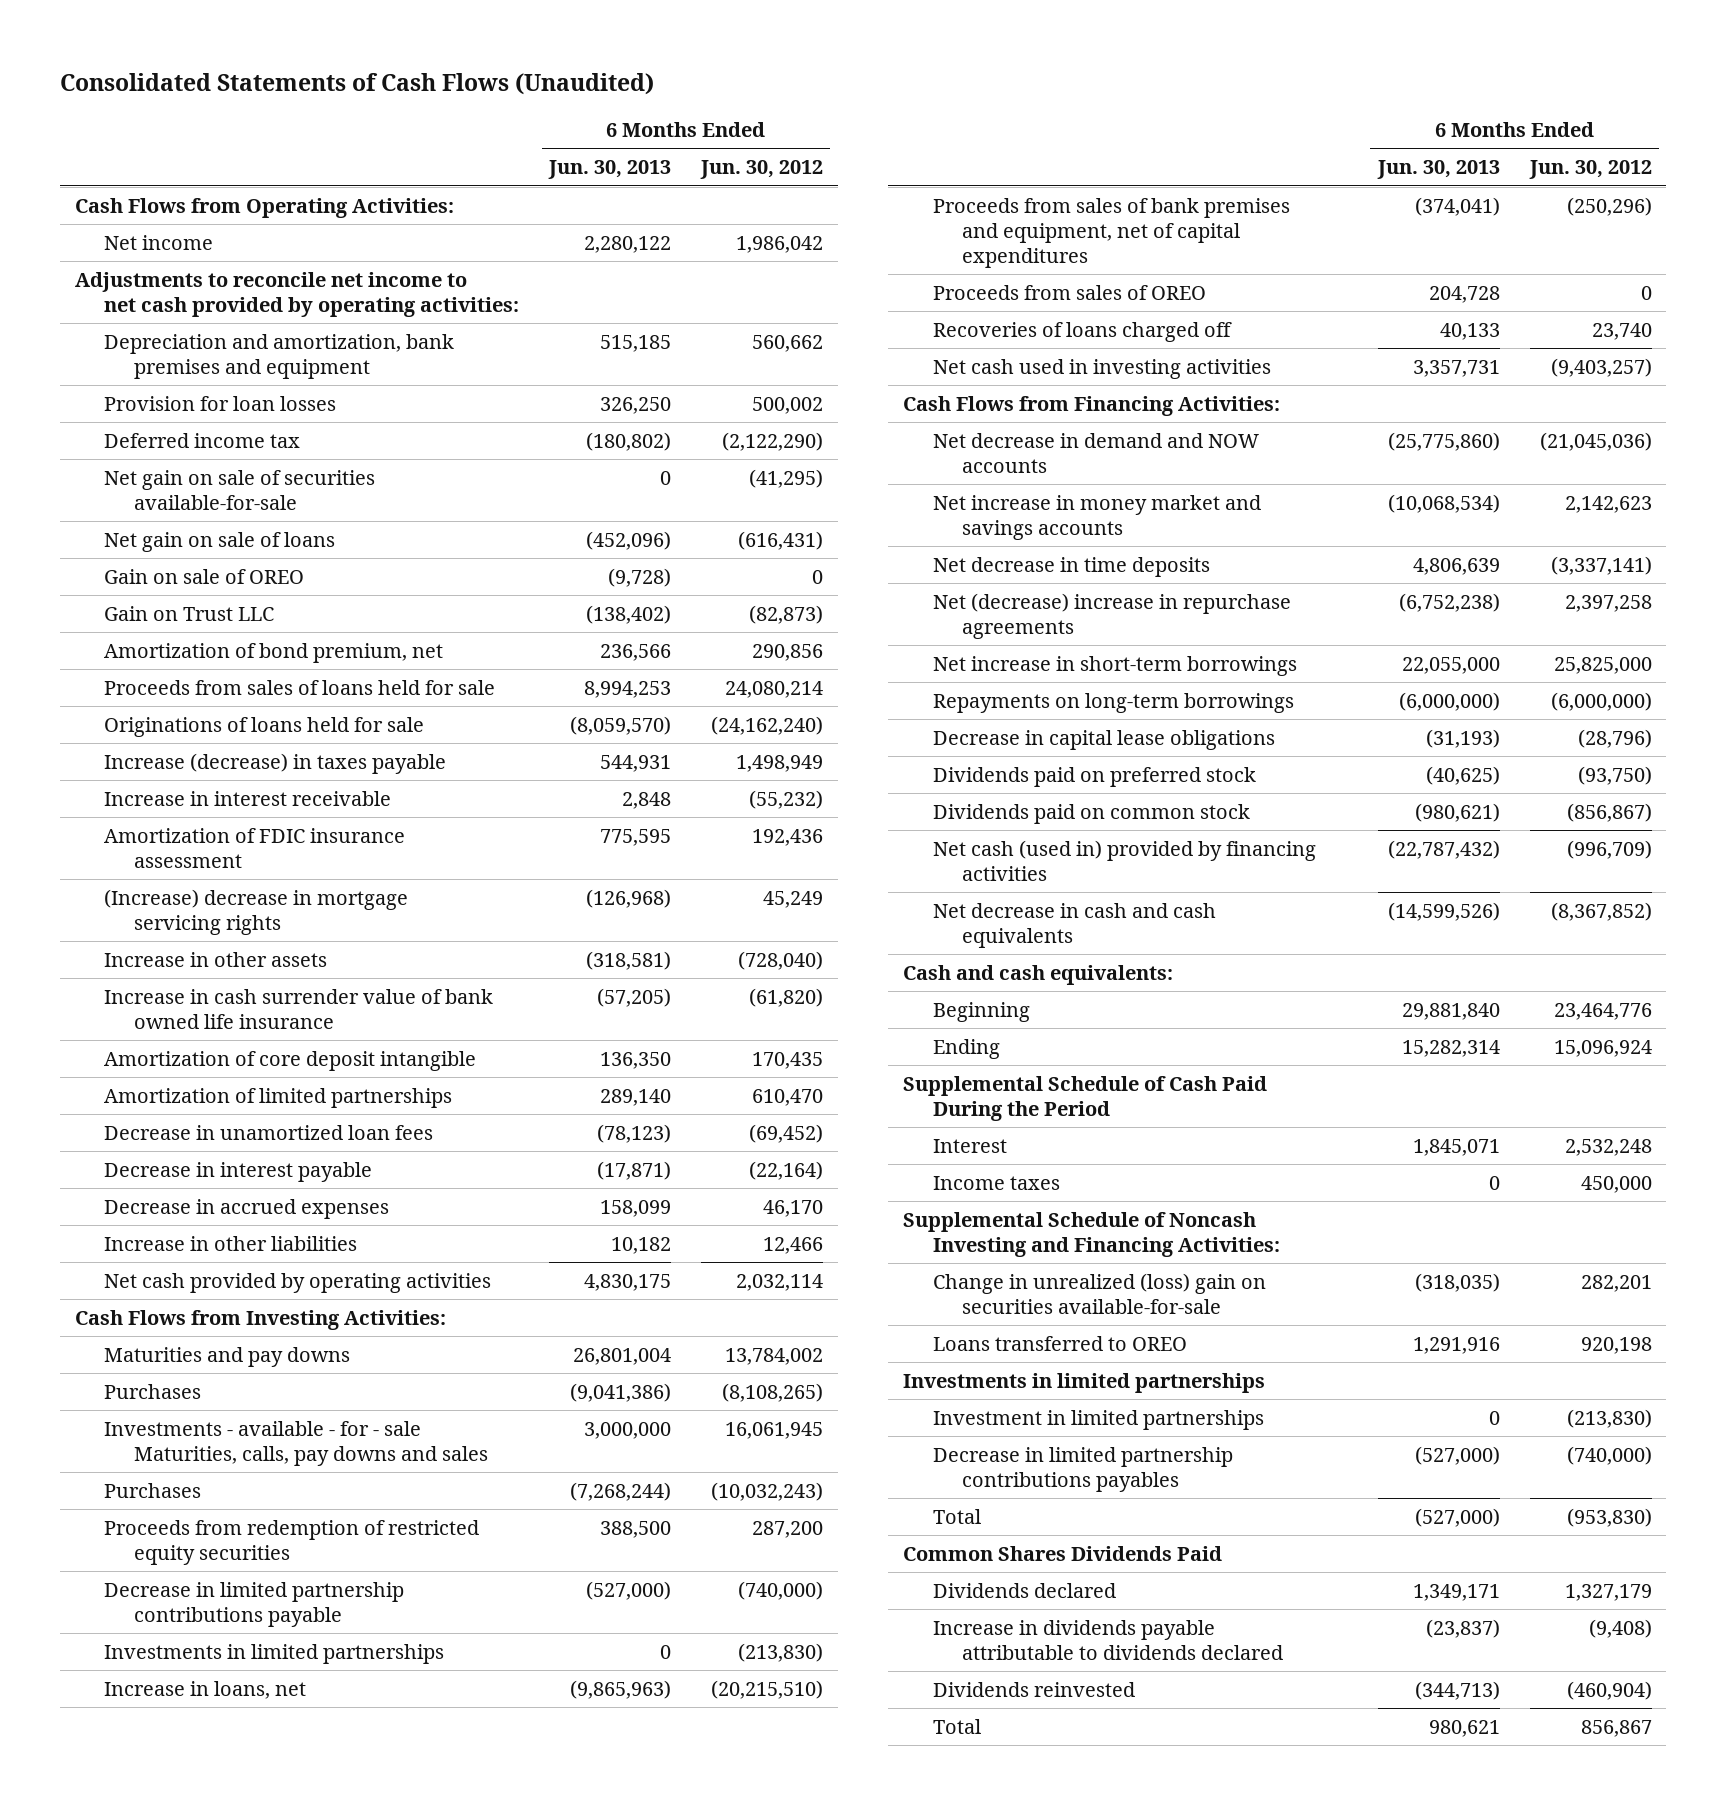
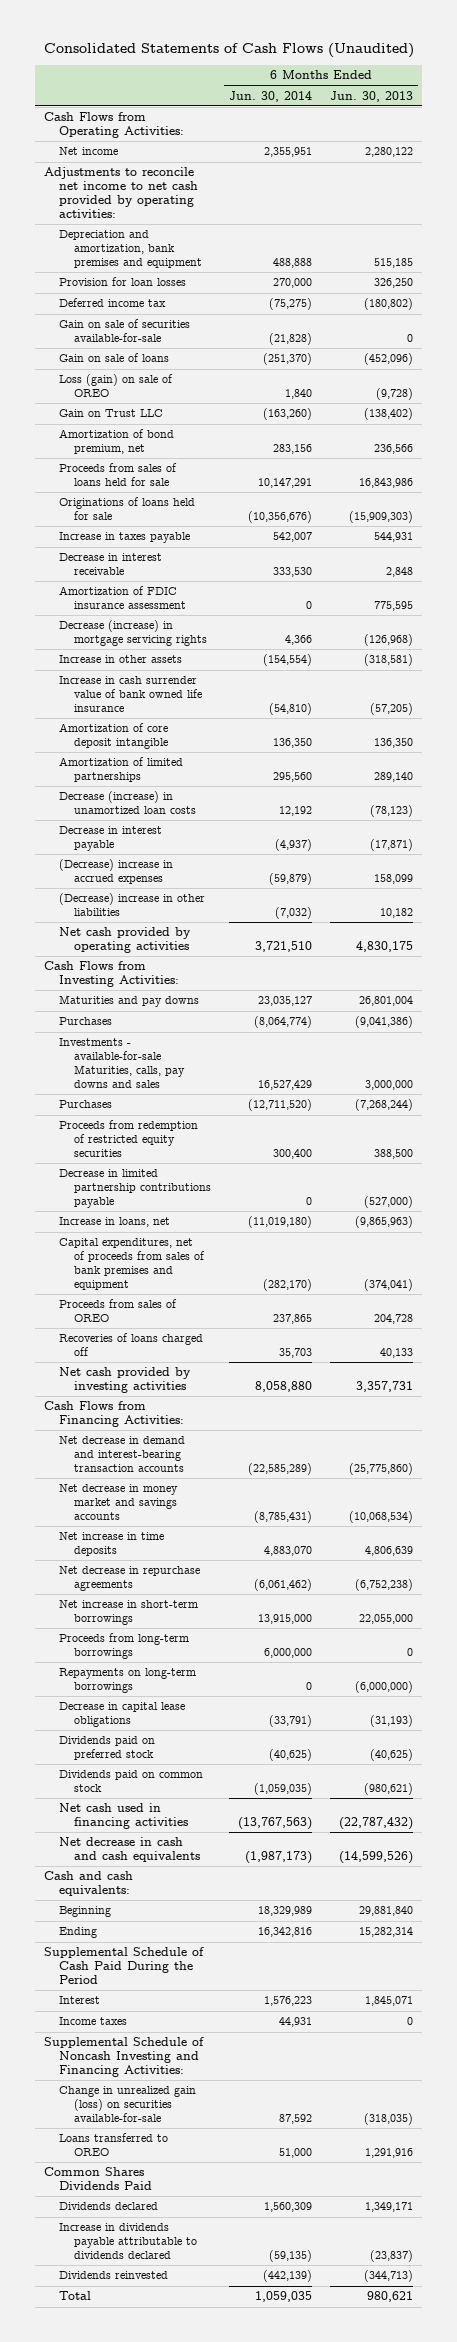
[699,160,823,180] Jun. 30, 2012 -> none
none -> [228,90,312,102] Jun. 30, 2014
[104,469,376,510] Net gain on sale of securities available-for-sale -> [58,319,190,343] Gain on sale of securities available-for-sale
[104,531,336,552] Net gain on sale of loans -> [58,353,169,363] Gain on sale of loans
[104,568,305,584] Gain on sale of OREO -> [58,374,173,398] Loss (gain) on sale of OREO
[584,680,672,698] 8,994,253 -> [359,478,414,489] 16,843,986
[570,715,672,735] (8,059,570) -> [349,511,414,524] (15,909,303)
[104,752,447,774] Increase (decrease) in taxes payable -> [58,532,190,544] Increase in taxes payable
[104,790,392,806] Increase in interest receivable -> [58,553,162,576] Decrease in interest receivable
[104,888,409,935] (Increase) decrease in mortgage servicing rights -> [58,620,207,647] Decrease (increase) in mortgage servicing rights
[104,1124,434,1140] Decrease in unamortized loan fees -> [58,791,196,815] Decrease (increase) in unamortized loan costs
[104,1198,390,1219] Decrease in accrued expenses -> [58,859,173,885] (Decrease) increase in accrued expenses
[104,1235,358,1251] Increase in other liabilities -> [58,893,205,917] (Decrease) increase in other liabilities
[104,1420,488,1466] Investments - available - for - sale Maturities, calls, pay downs and sales -> [58,1038,185,1088] Investments - available-for-sale Maturities, calls, pay downs and sales
[104,1643,445,1664] Investments in limited partnerships -> none
[932,197,1290,269] Proceeds from sales of bank premises and equipment, net of capital expenditures -> [58,1238,205,1290] Capital expenditures, net of proceeds from sales of bank premises and equipment
[932,358,1271,379] Net cash used in investing activities -> [58,1367,191,1394] Net cash provided by investing activities
[932,432,1259,473] Net decrease in demand and NOW accounts -> [58,1436,185,1473] Net decrease in demand and interest-bearing transaction accounts
[932,494,1261,540] Net increase in money market and savings accounts -> [58,1484,178,1521] Net decrease in money market and savings accounts
[932,556,1210,577] Net decrease in time deposits -> [58,1532,164,1557] Net increase in time deposits
[932,592,1291,639] Net (decrease) increase in repurchase agreements -> [58,1566,200,1592] Net decrease in repurchase agreements
none -> [58,1633,189,1660] Proceeds from long-term borrowings
[932,839,1316,881] Net cash (used in) provided by financing activities -> [58,1803,188,1830] Net cash used in financing activities
[932,1272,1266,1314] Change in unrealized (loss) gain on securities available-for-sale -> [58,2086,196,2123] Change in unrealized gain (loss) on securities available-for-sale
[903,1372,1266,1393] Investments in limited partnerships -> none
[932,1409,1264,1430] Investment in limited partnerships -> none
[932,1446,1233,1492] Decrease in limited partnership contributions payables -> none
[932,1508,981,1524] Total -> none

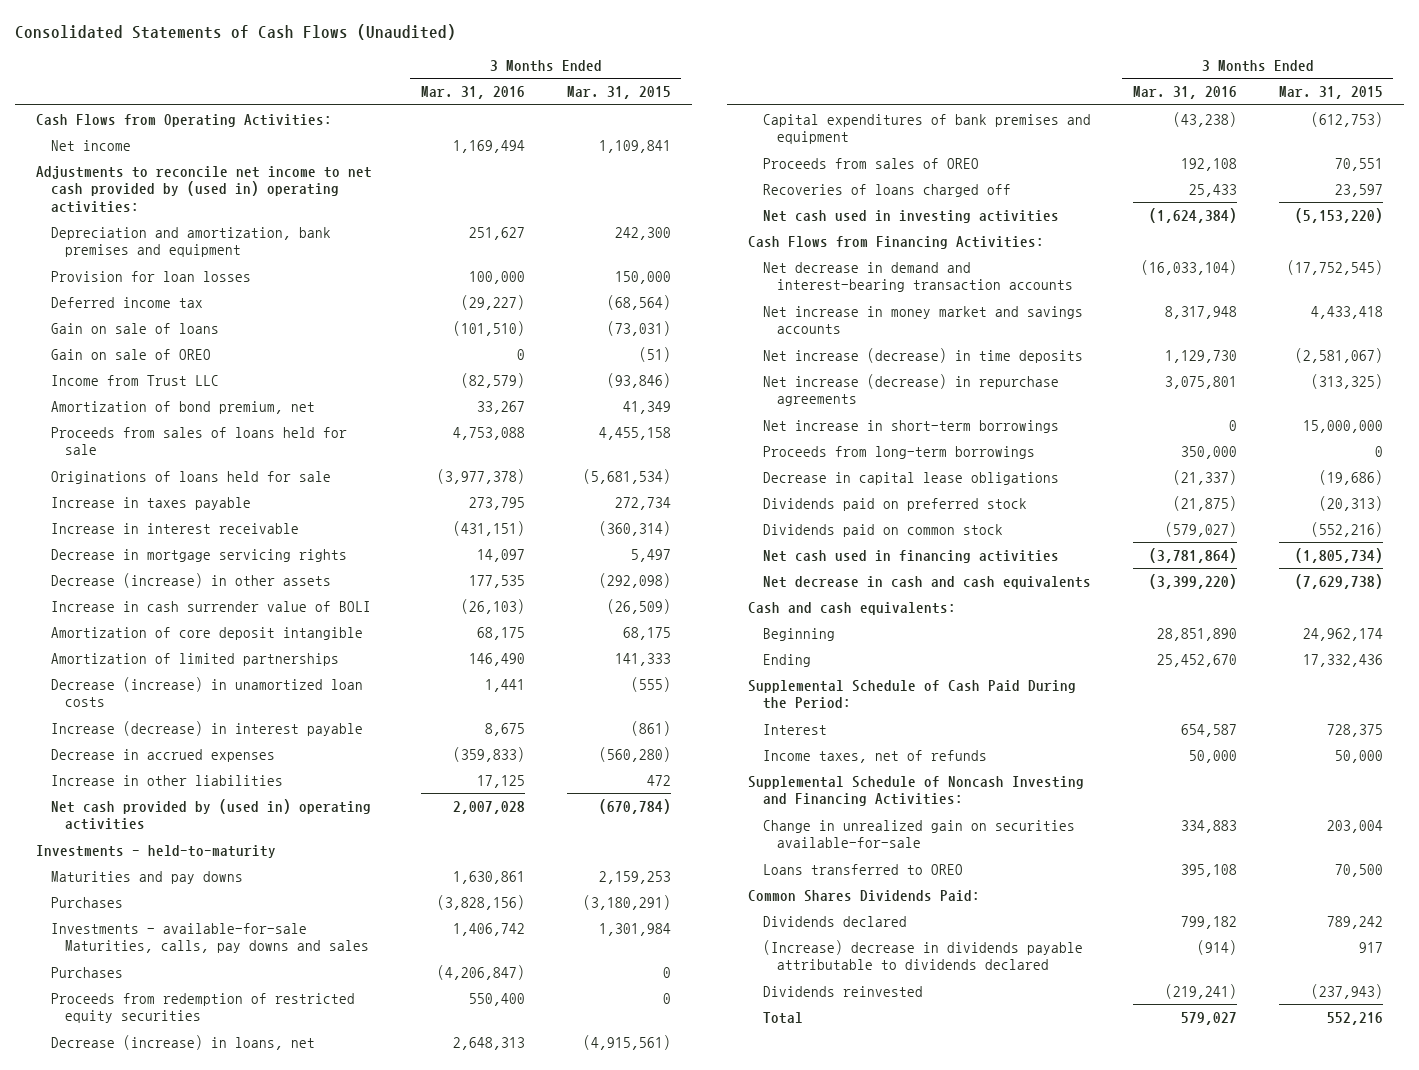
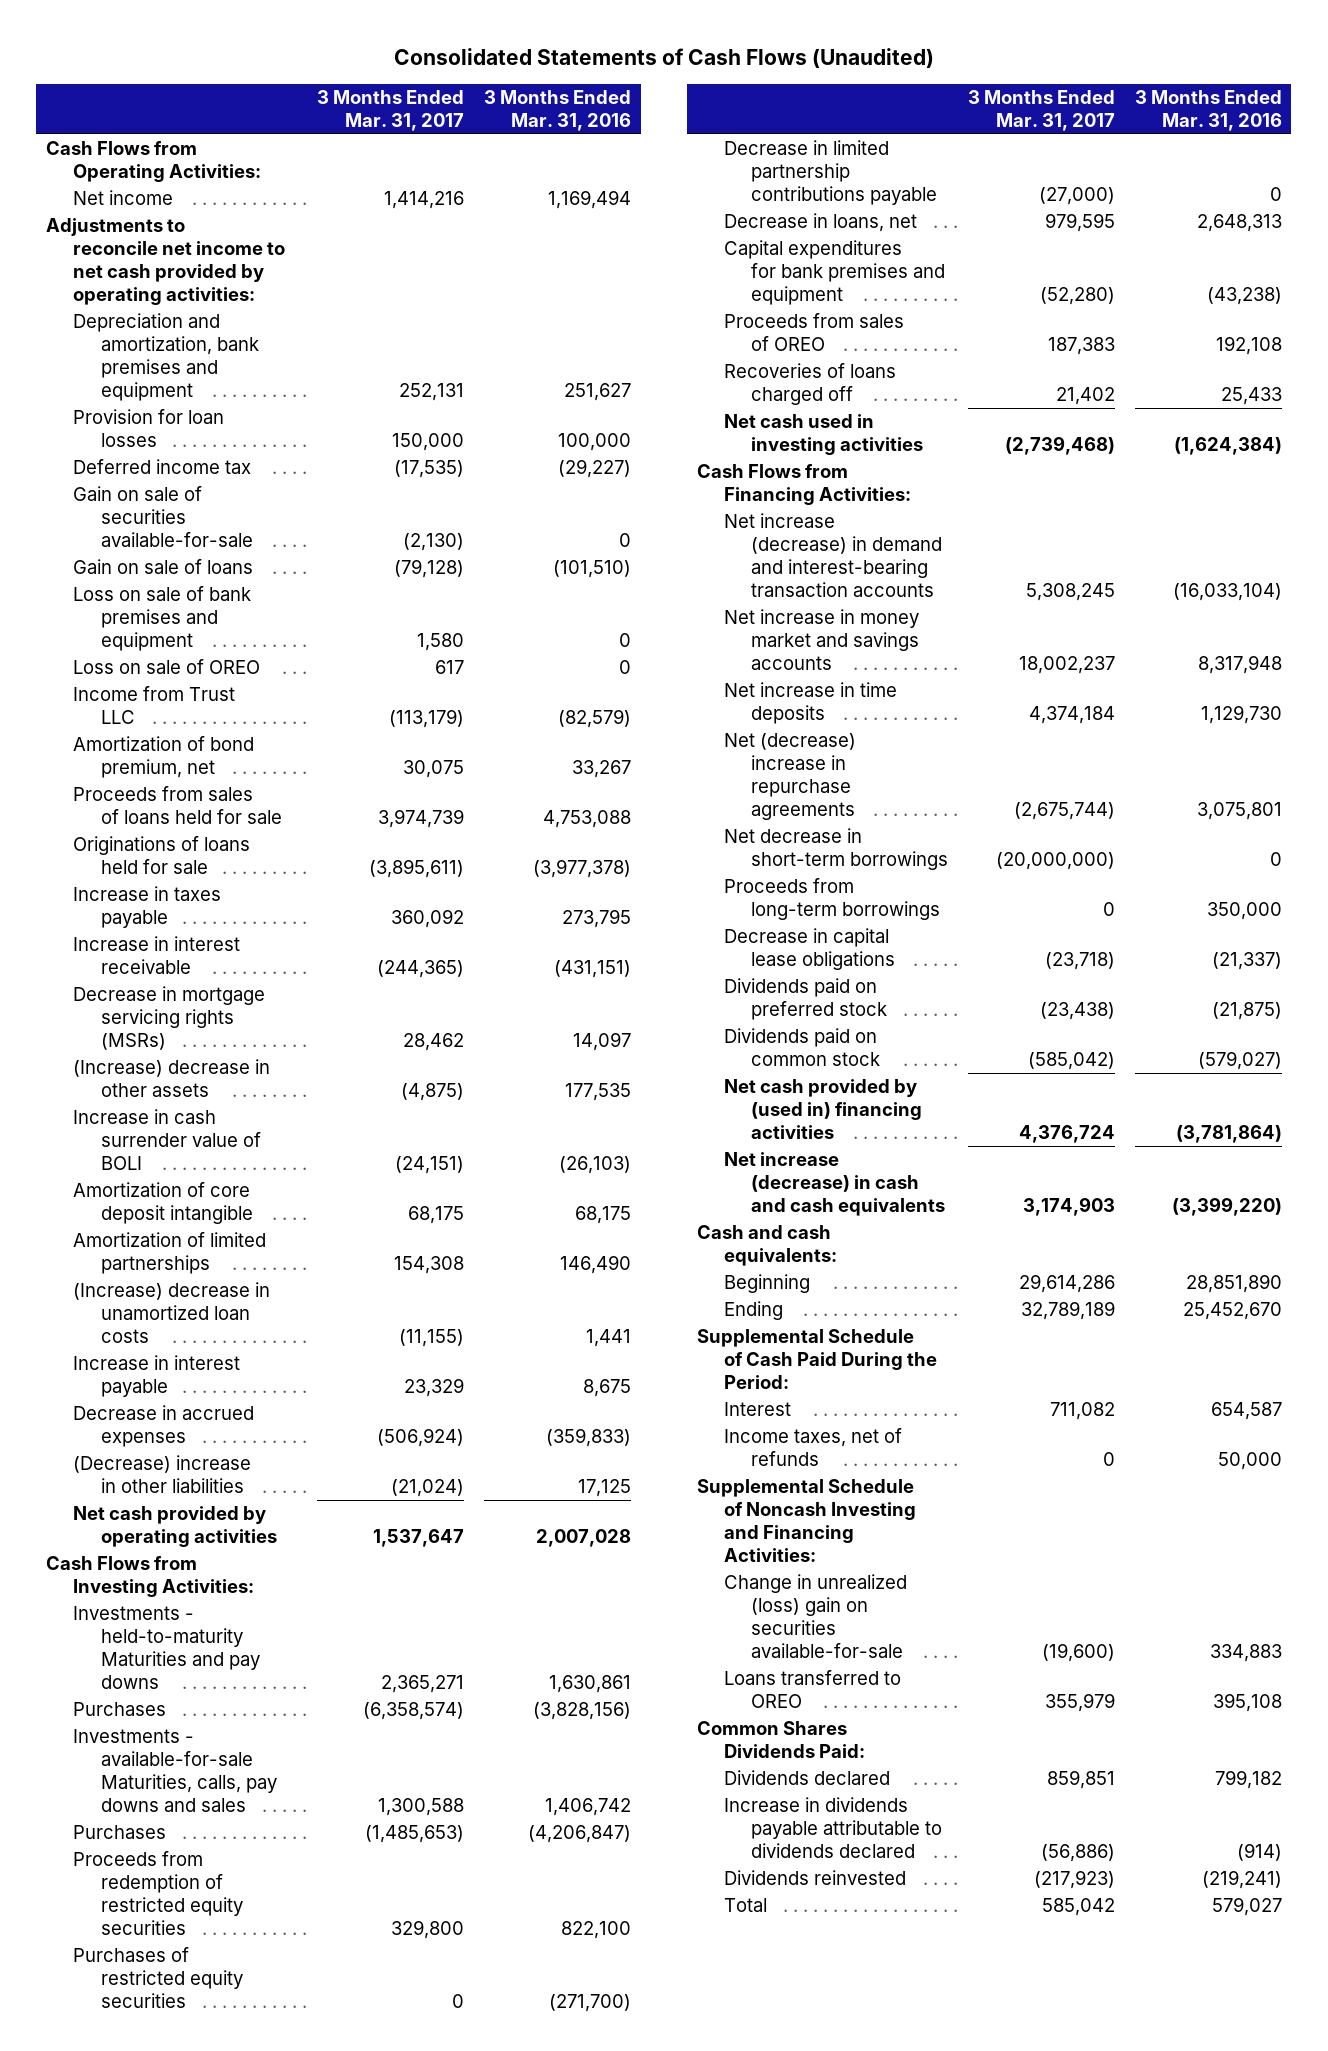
[566,86,671,100] Mar. 31, 2015 -> none
none -> [317,90,465,131] 3 Months Ended Mar. 31, 2017
[36,165,373,213] Adjustments to reconcile net income to net cash provided by (used in) operating activities: -> [46,218,286,306] Adjustments to reconcile net income to net cash provided by operating activities:
none -> [73,486,253,548] Gain on sale of securities available-for-sale
none -> [73,586,252,652] Loss on sale of bank premises and equipment
[50,348,211,360] Gain on sale of OREO -> [73,659,261,675] Loss on sale of OREO
[50,548,347,562] Decrease in mortgage servicing rights -> [73,986,266,1051] Decrease in mortgage servicing rights (MSRs)
[50,572,331,588] Decrease (increase) in other assets -> [73,1059,271,1098] (Increase) decrease in other assets
[50,676,363,708] Decrease (increase) in unamortized loan costs -> [73,1282,271,1344] (Increase) decrease in unamortized loan costs
[50,720,363,736] Increase (decrease) in interest payable -> [73,1355,241,1398] Increase in interest payable
[36,844,277,858] Investments - held-to-maturity -> none
[50,774,283,786] Increase in other liabilities -> [73,1455,252,1494] (Decrease) increase in other liabilities
[50,798,371,831] Net cash provided by (used in) operating activities -> [73,1506,277,1548] Net cash provided by operating activities
none -> [46,1556,255,1598] Cash Flows from Investing Activities:
[50,870,243,884] Maturities and pay downs -> [73,1606,260,1690] Investments - held-to-maturity Maturities and pay downs
[468,992,525,1006] 550,400 -> [561,1921,632,1940] 822,100
none -> [73,1947,243,2009] Purchases of restricted equity securities
none -> [724,140,938,206] Decrease in limited partnership contributions payable
[50,1034,315,1050] Decrease (increase) in loans, net -> [724,213,918,233] Decrease in loans, net
[762,113,1091,145] Capital expenditures of bank premises and equipment -> [724,240,946,306] Capital expenditures for bank premises and equipment
[762,261,1073,293] Net decrease in demand and interest-bearing transaction accounts -> [724,513,943,598] Net increase (decrease) in demand and interest-bearing transaction accounts
[762,347,1083,363] Net increase (decrease) in time deposits -> [724,682,898,725] Net increase in time deposits
[762,373,1059,407] Net increase (decrease) in repurchase agreements -> [724,733,857,821] Net (decrease) increase in repurchase agreements
[762,419,1059,433] Net increase in short-term borrowings -> [724,828,949,871] Net decrease in short-term borrowings
[762,549,1059,563] Net cash used in financing activities -> [724,1079,923,1140] Net cash provided by (used in) financing activities
[762,575,1091,589] Net decrease in cash and cash equivalents -> [724,1152,946,1217] Net increase (decrease) in cash and cash equivalents
[762,819,1075,849] Change in unrealized gain on securities available-for-sale -> [724,1574,908,1659] Change in unrealized (loss) gain on securities available-for-sale
[762,939,1083,971] (Increase) decrease in dividends payable attributable to dividends declared -> [724,1797,943,1859] Increase in dividends payable attributable to dividends declared

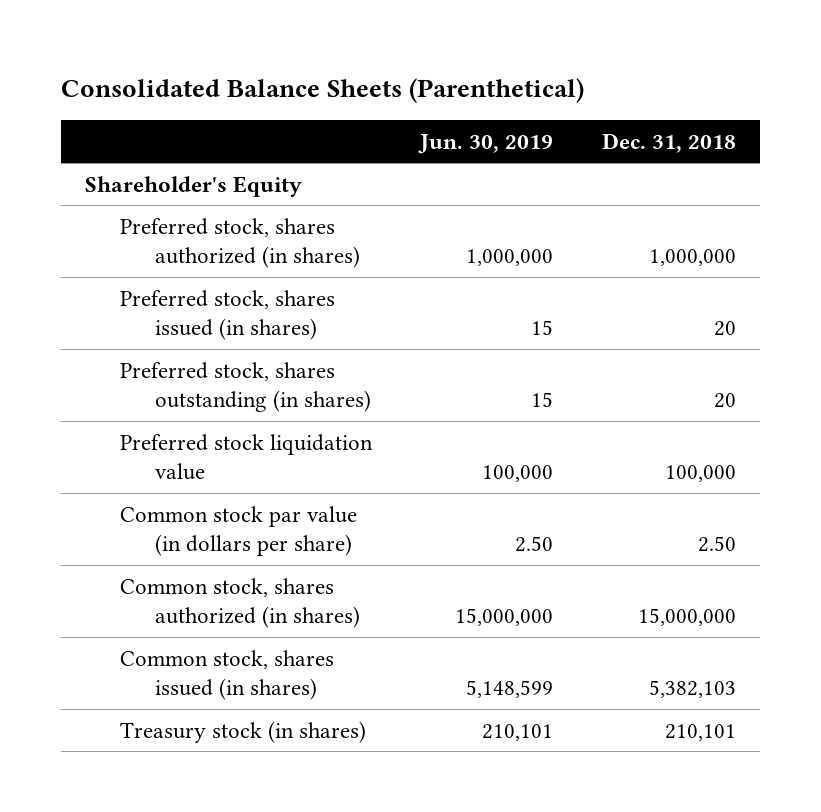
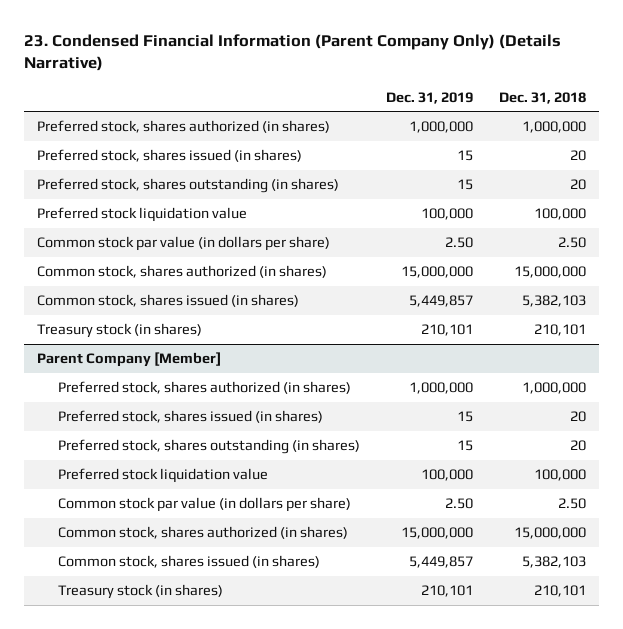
[61,78,585,104] Consolidated Balance Sheets (Parenthetical) -> [23,34,561,72] 23. Condensed Financial Information (Parent Company Only) (Details Narrative)
[418,133,554,154] Jun. 30, 2019 -> none
none -> [386,91,474,104] Dec. 31, 2019
[85,175,303,197] Shareholder's Equity -> none
none -> [36,352,221,368] Parent Company [Member]
none -> [58,381,352,395] Preferred stock, shares authorized (in shares)
none -> [58,410,324,424] Preferred stock, shares issued (in shares)
none -> [58,439,361,455] Preferred stock, shares outstanding (in shares)
none -> [58,468,269,484] Preferred stock liquidation value
none -> [58,497,352,513] Common stock par value (in dollars per share)
none -> [58,526,349,540] Common stock, shares authorized (in shares)
none -> [58,555,321,569] Common stock, shares issued (in shares)
none -> [58,584,224,600] Treasury stock (in shares)

